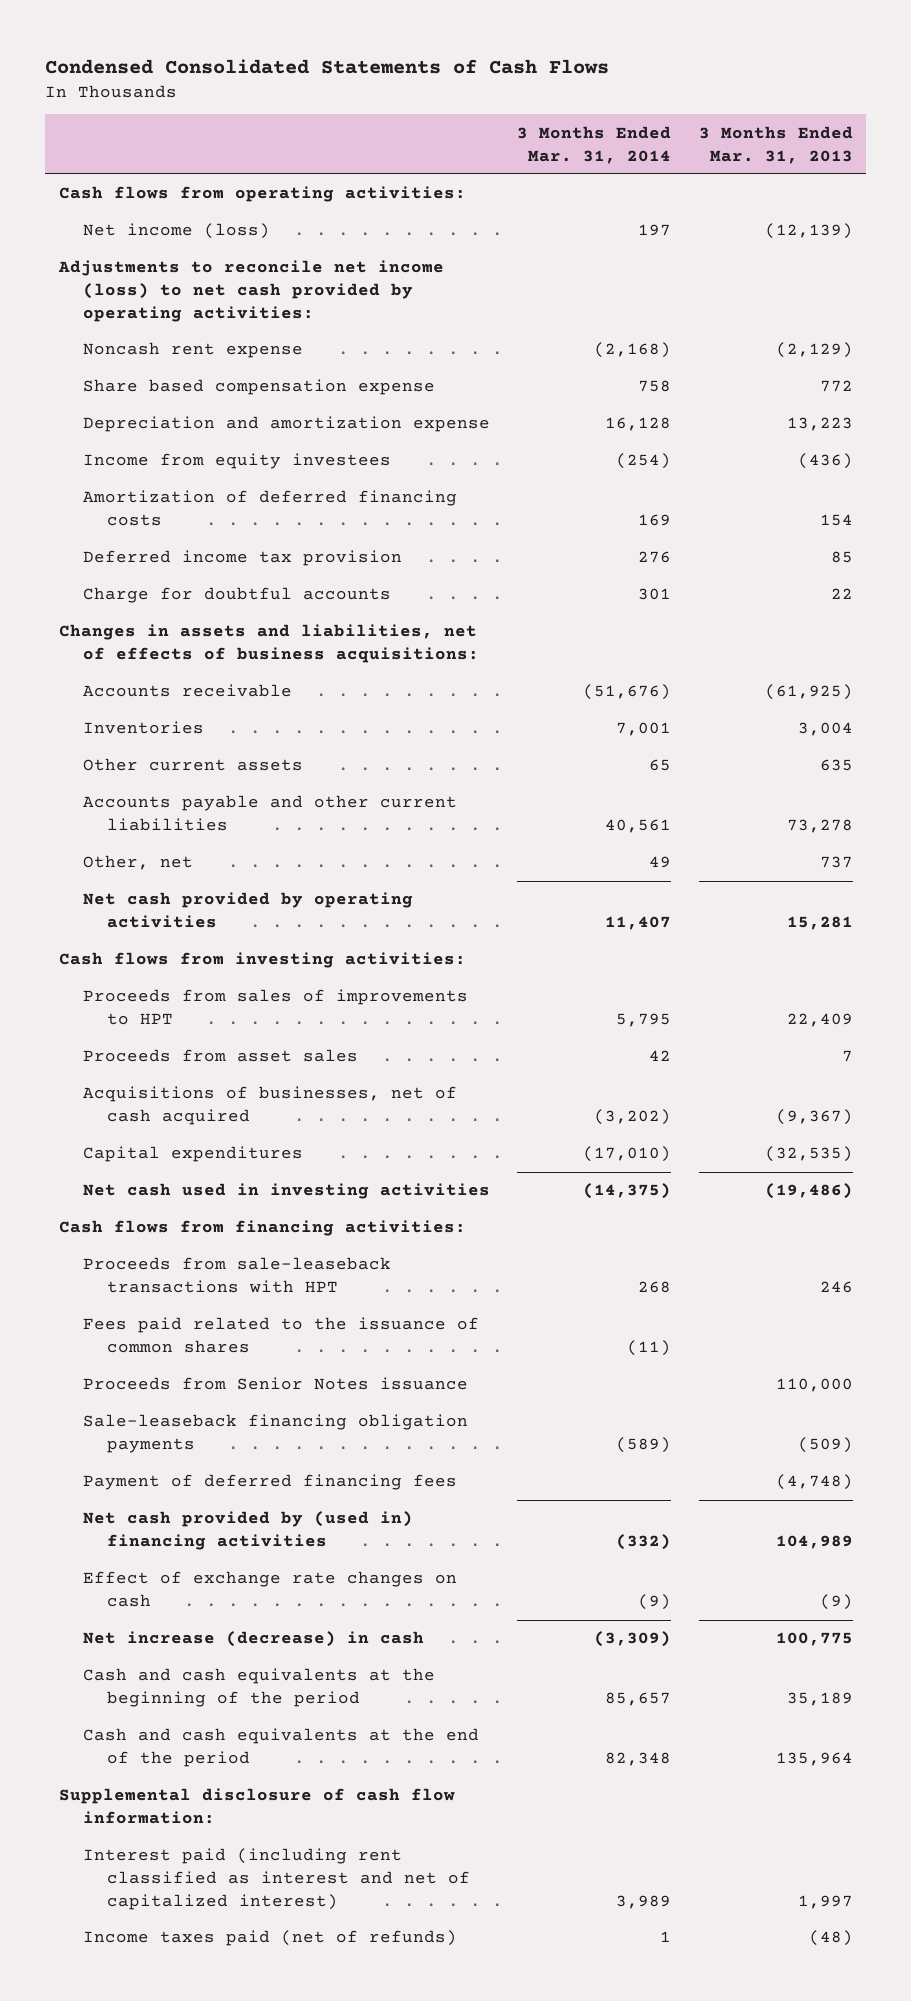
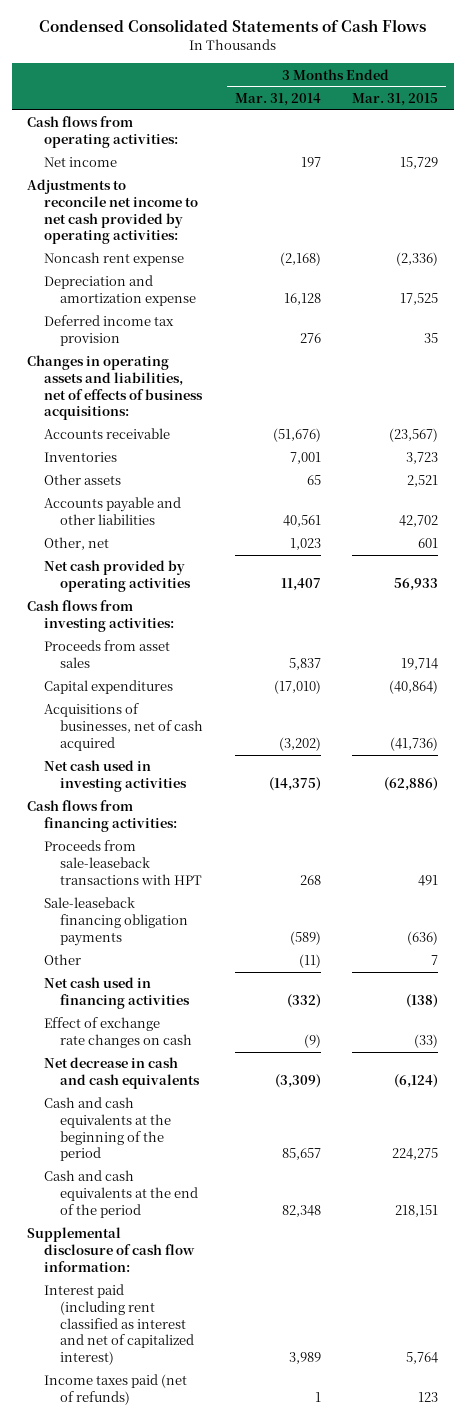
[698,125,853,164] 3 Months Ended Mar. 31, 2013 -> none
none -> [351,93,438,107] Mar. 31, 2015
[82,223,270,240] Net income (loss) -> [43,157,117,168] Net income
[57,260,444,323] Adjustments to reconcile net income (loss) to net cash provided by operating activities: -> [27,179,198,245] Adjustments to reconcile net income to net cash provided by operating activities:
[82,379,435,396] Share based compensation expense -> none
[82,453,391,470] Income from equity investees -> none
[82,490,457,527] Amortization of deferred financing costs -> none
[82,587,391,604] Charge for doubtful accounts -> none
[58,624,479,664] Changes in assets and liabilities, net of effects of business acquisitions: -> [27,355,203,421] Changes in operating assets and liabilities, net of effects of business acquisitions:
[82,758,303,772] Other current assets -> [43,474,121,486] Other assets
[82,795,457,832] Accounts payable and other current liabilities -> [43,497,181,526] Accounts payable and other liabilities
[649,856,672,869] 49 -> [289,538,321,551] 1,023
[82,989,468,1026] Proceeds from sales of improvements to HPT -> none
[649,1050,672,1062] 42 -> [288,658,321,671] 5,837
[82,1086,457,1126] Acquisitions of businesses, net of cash acquired -> [43,703,204,751] Acquisitions of businesses, net of cash acquired
[82,1317,479,1354] Fees paid related to the issuance of common shares -> none
[82,1377,468,1391] Proceeds from Senior Notes issuance -> none
[82,1474,457,1491] Payment of deferred financing fees -> none
none -> [43,954,81,966] Other
[82,1511,413,1551] Net cash provided by (used in) financing activities -> [43,977,191,1010] Net cash used in financing activities
[82,1631,424,1648] Net increase (decrease) in cash -> [43,1057,201,1090] Net decrease in cash and cash equivalents

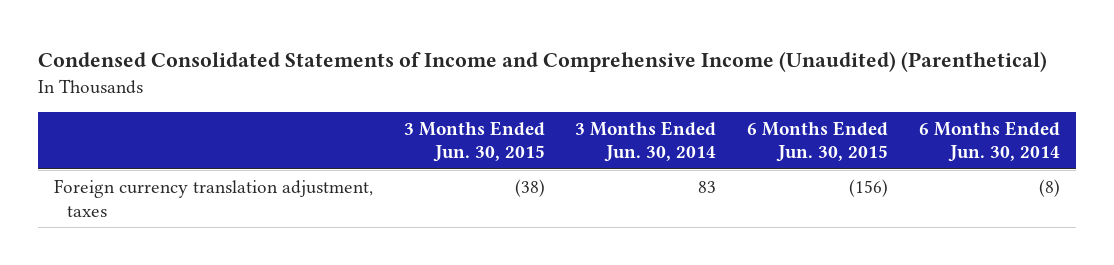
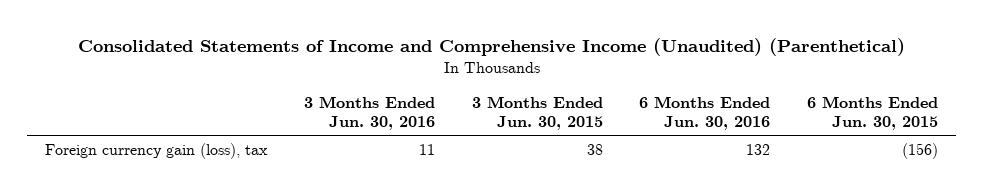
[38,51,1048,73] Condensed Consolidated Statements of Income and Comprehensive Income (Unaudited) (Parenthetical) -> [77,37,905,56] Consolidated Statements of Income and Comprehensive Income (Unaudited) (Parenthetical)
[575,120,717,163] 3 Months Ended Jun. 30, 2014 -> none
[919,120,1061,163] 6 Months Ended Jun. 30, 2014 -> none
none -> [303,96,435,131] 3 Months Ended Jun. 30, 2016
none -> [639,96,771,131] 6 Months Ended Jun. 30, 2016
[53,178,373,217] Foreign currency translation adjustment, taxes -> [45,143,269,160] Foreign currency gain (loss), tax
[514,178,545,197] (38) -> [586,144,603,156] 38

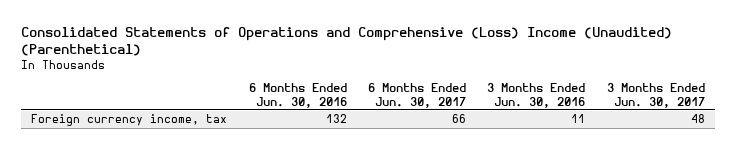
[77,37,905,56] Consolidated Statements of Income and Comprehensive Income (Unaudited) (Parenthetical) -> [20,27,672,57] Consolidated Statements of Operations and Comprehensive (Loss) Income (Unaudited) (Parenthetical)
[471,96,603,131] 3 Months Ended Jun. 30, 2015 -> none
[806,96,938,131] 6 Months Ended Jun. 30, 2015 -> none
none -> [367,83,466,108] 6 Months Ended Jun. 30, 2017
none -> [606,83,705,108] 3 Months Ended Jun. 30, 2017
[45,143,269,160] Foreign currency gain (loss), tax -> [31,114,228,127] Foreign currency income, tax

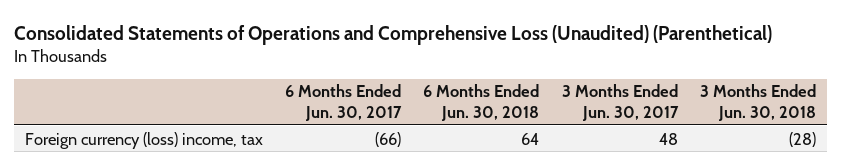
[20,27,672,57] Consolidated Statements of Operations and Comprehensive (Loss) Income (Unaudited) (Parenthetical) -> [13,24,772,45] Consolidated Statements of Operations and Comprehensive Loss (Unaudited) (Parenthetical)
[248,83,347,108] 6 Months Ended Jun. 30, 2016 -> none
[487,83,586,108] 3 Months Ended Jun. 30, 2016 -> none
none -> [423,84,540,122] 6 Months Ended Jun. 30, 2018
none -> [700,84,817,122] 3 Months Ended Jun. 30, 2018
[31,114,228,127] Foreign currency income, tax -> [24,131,263,149] Foreign currency (loss) income, tax
[451,114,466,124] 66 -> [375,131,402,147] (66)

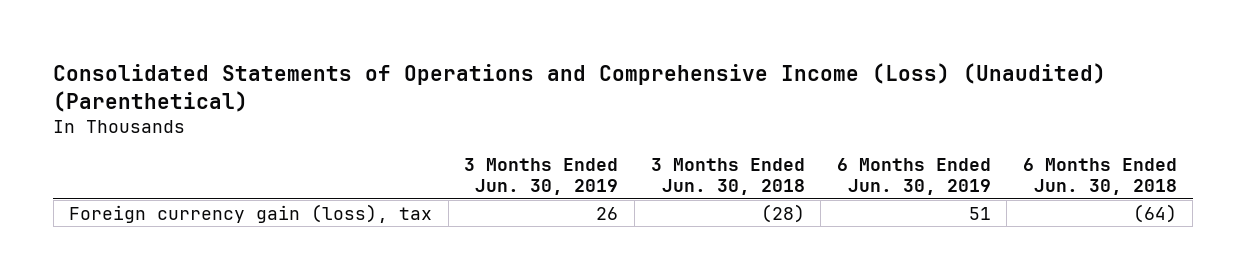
[13,24,772,45] Consolidated Statements of Operations and Comprehensive Loss (Unaudited) (Parenthetical) -> [53,63,1107,113] Consolidated Statements of Operations and Comprehensive Income (Loss) (Unaudited) (Parenthetical)
[285,84,403,122] 6 Months Ended Jun. 30, 2017 -> none
[561,84,679,122] 3 Months Ended Jun. 30, 2017 -> none
none -> [464,158,619,196] 3 Months Ended Jun. 30, 2019
none -> [836,158,991,196] 6 Months Ended Jun. 30, 2019
[24,131,263,149] Foreign currency (loss) income, tax -> [69,203,433,223] Foreign currency gain (loss), tax
[521,132,540,145] 64 -> [1132,203,1177,223] (64)

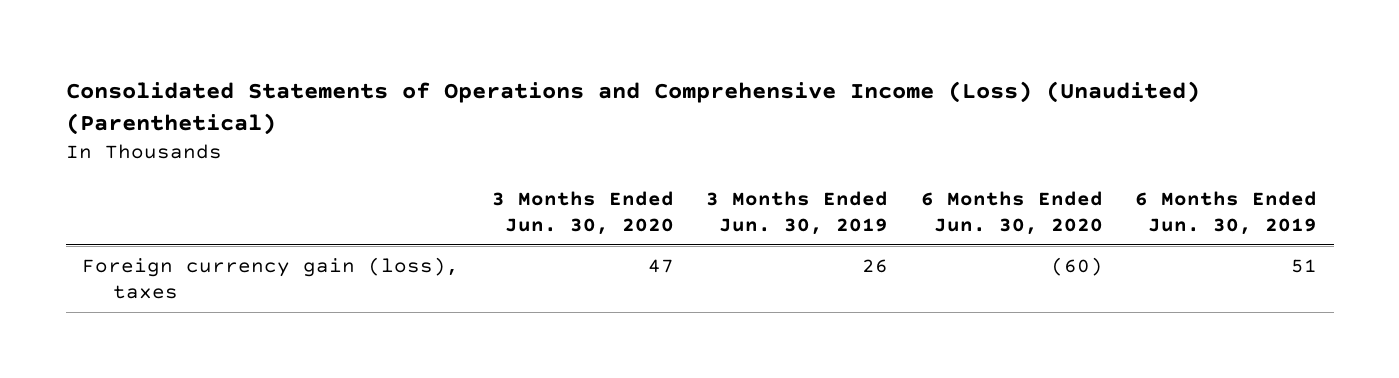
[650,158,805,196] 3 Months Ended Jun. 30, 2018 -> none
[1022,158,1177,196] 6 Months Ended Jun. 30, 2018 -> none
none -> [491,190,674,236] 3 Months Ended Jun. 30, 2020
none -> [920,190,1103,236] 6 Months Ended Jun. 30, 2020
[69,203,433,223] Foreign currency gain (loss), tax -> [81,256,459,300] Foreign currency gain (loss), taxes

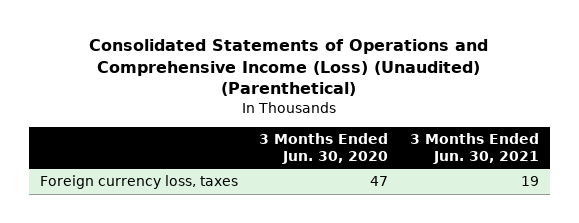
[706,190,889,236] 3 Months Ended Jun. 30, 2019 -> none
[920,190,1103,236] 6 Months Ended Jun. 30, 2020 -> none
[1135,190,1318,236] 6 Months Ended Jun. 30, 2019 -> none
none -> [409,133,539,165] 3 Months Ended Jun. 30, 2021
[81,256,459,300] Foreign currency gain (loss), taxes -> [39,175,238,190] Foreign currency loss, taxes

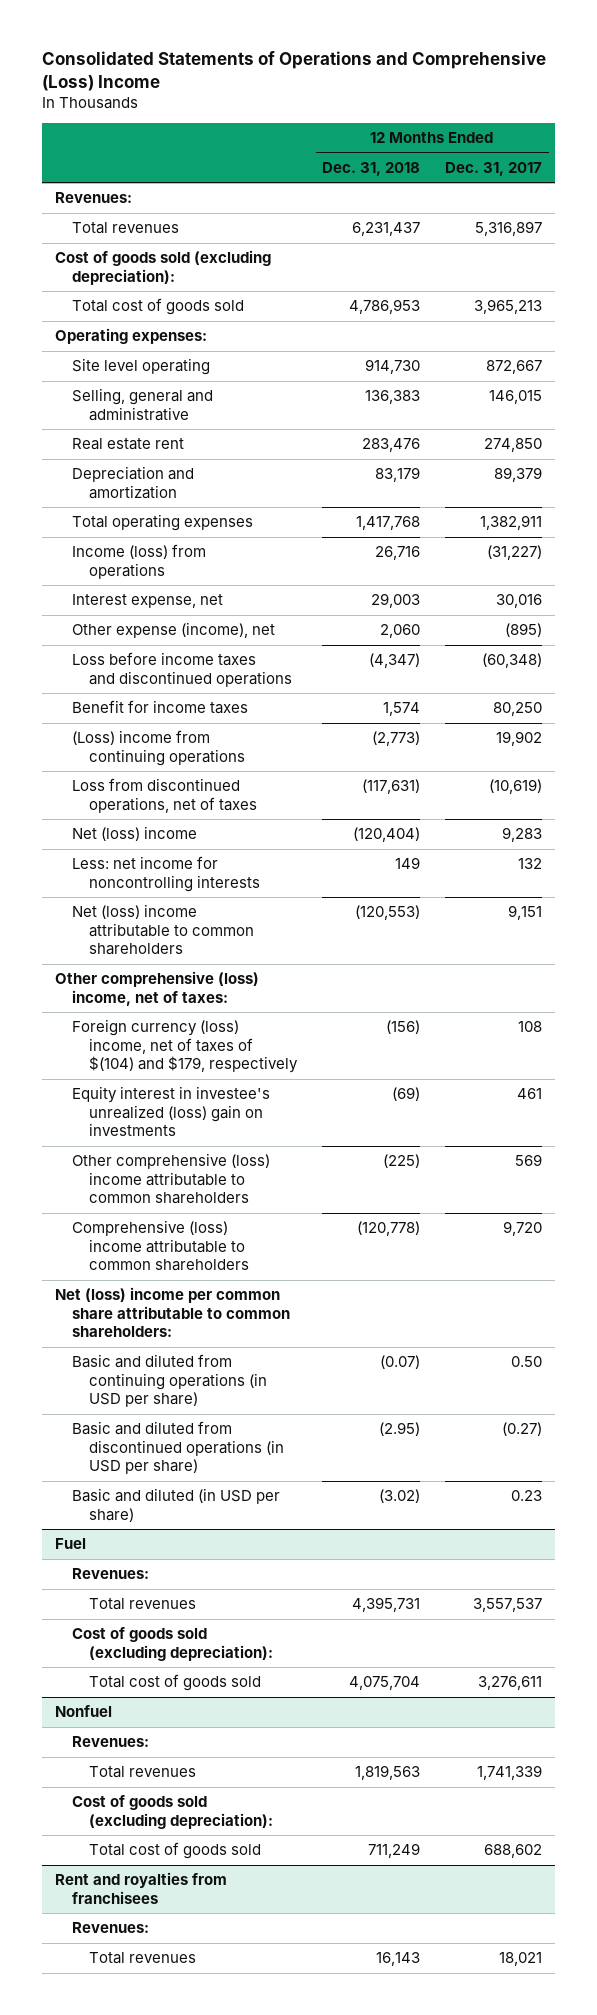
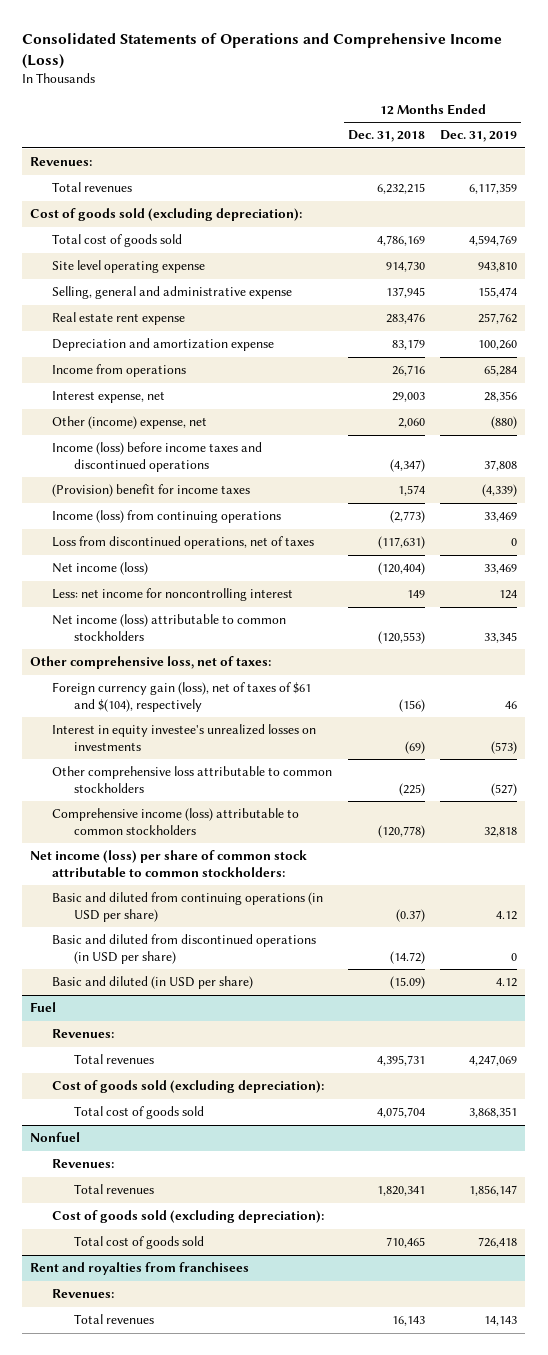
[42,51,547,92] Consolidated Statements of Operations and Comprehensive (Loss) Income -> [22,32,503,69] Consolidated Statements of Operations and Comprehensive Income (Loss)
[445,161,543,176] Dec. 31, 2017 -> none
none -> [440,130,518,143] Dec. 31, 2019
[351,222,420,237] 6,231,437 -> [376,183,425,195] 6,232,215
[55,328,208,345] Operating expenses: -> none
[71,514,253,532] Total operating expenses -> none
[348,299,420,315] 4,786,953 -> [376,235,425,247] 4,786,169
[71,358,210,376] Site level operating -> [51,260,205,274] Site level operating expense
[71,388,213,421] Selling, general and administrative -> [51,286,292,300] Selling, general and administrative expense
[364,390,420,405] 136,383 -> [385,287,425,299] 137,945
[71,438,184,451] Real estate rent -> [51,312,185,326] Real estate rent expense
[71,466,194,499] Depreciation and amortization -> [51,338,274,352] Depreciation and amortization expense
[71,544,206,579] Income (loss) from operations -> [51,364,186,378] Income from operations
[71,622,275,639] Other expense (income), net -> [51,416,207,430] Other (income) expense, net
[71,652,292,687] Loss before income taxes and discontinued operations -> [51,442,262,472] Income (loss) before income taxes and discontinued operations
[71,700,248,715] Benefit for income taxes -> [51,484,250,498] (Provision) benefit for income taxes
[71,730,245,766] (Loss) income from continuing operations -> [51,510,281,524] Income (loss) from continuing operations
[71,826,197,842] Net (loss) income -> [51,562,148,576] Net income (loss)
[71,856,260,892] Less: net income for noncontrolling interests -> [51,588,293,602] Less: net income for noncontrolling interest
[71,904,254,956] Net (loss) income attributable to common shareholders -> [51,614,286,641] Net income (loss) attributable to common stockholders
[55,971,260,1006] Other comprehensive (loss) income, net of taxes: -> [30,656,272,670] Other comprehensive loss, net of taxes:
[71,1019,298,1074] Foreign currency (loss) income, net of taxes of $(104) and $179, respectively -> [51,682,311,712] Foreign currency gain (loss), net of taxes of $61 and $(104), respectively
[71,1086,270,1137] Equity interest in investee's unrealized (loss) gain on investments -> [51,724,316,751] Interest in equity investee's unrealized losses on investments
[71,1153,270,1205] Other comprehensive (loss) income attributable to common shareholders -> [51,766,332,793] Other comprehensive loss attributable to common stockholders
[71,1220,249,1272] Comprehensive (loss) income attributable to common shareholders -> [51,808,299,835] Comprehensive income (loss) attributable to common stockholders
[55,1287,290,1338] Net (loss) income per common share attributable to common shareholders: -> [30,850,308,878] Net income (loss) per share of common stock attributable to common stockholders:
[379,1355,420,1370] (0.07) -> [395,908,425,922] (0.37)
[378,1422,420,1437] (2.95) -> [389,950,425,964] (14.72)
[378,1489,420,1504] (3.02) -> [389,976,425,990] (15.09)
[354,1765,420,1781] 1,819,563 -> [376,1186,425,1197] 1,820,341
[367,1843,420,1859] 711,249 -> [385,1237,425,1249] 710,465

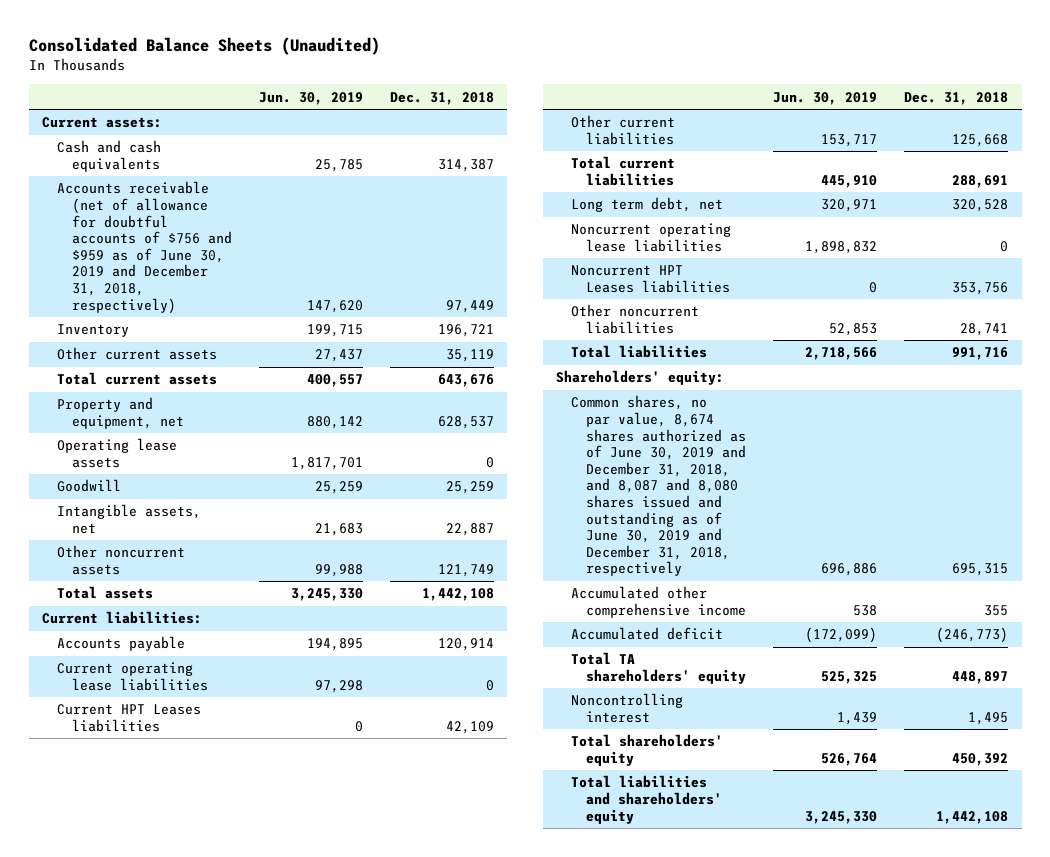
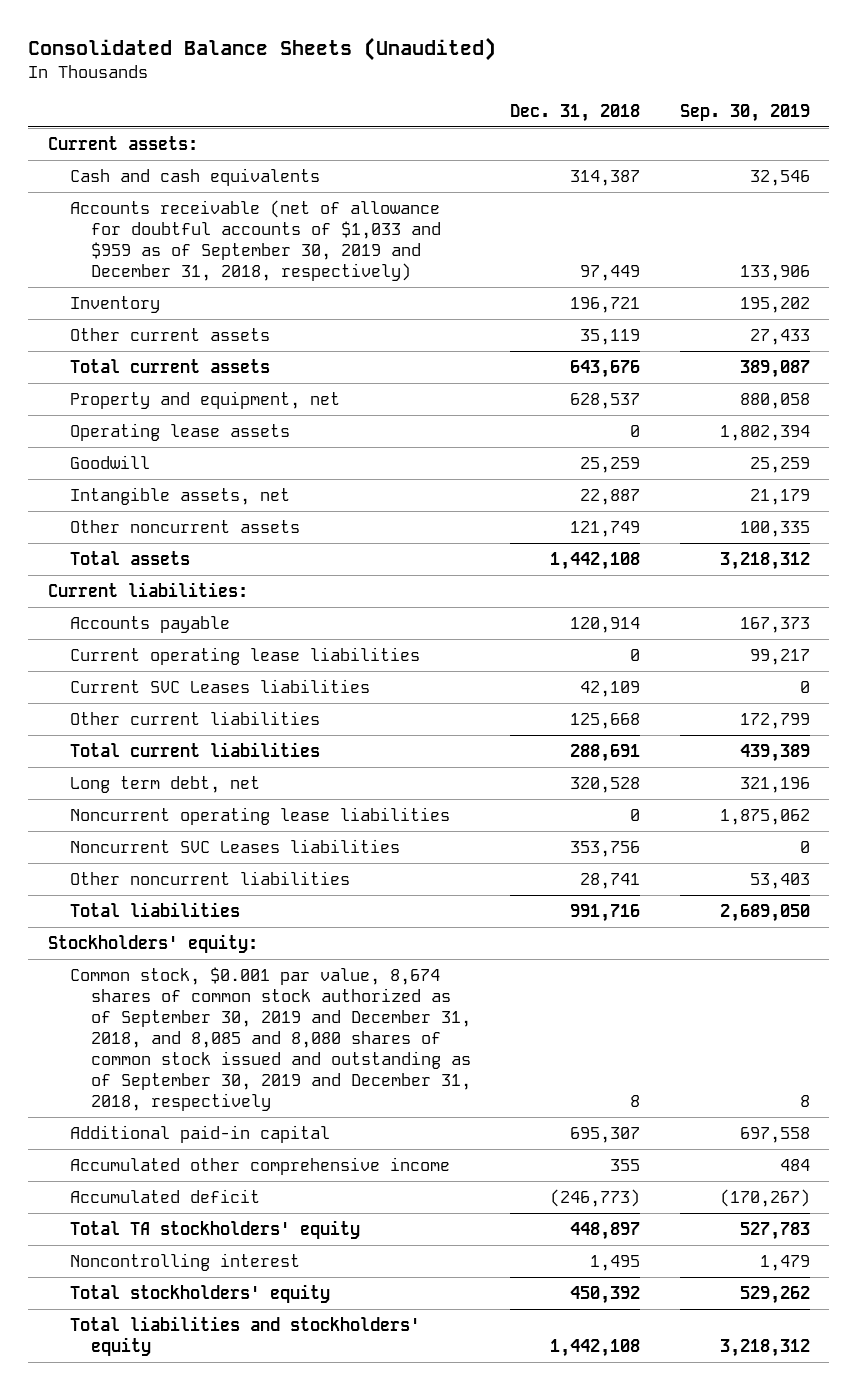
[259,91,364,105] Jun. 30, 2019 -> none
none -> [679,104,810,123] Sep. 30, 2019
[57,181,233,314] Accounts receivable (net of allowance for doubtful accounts of $756 and $959 as of June 30, 2019 and December 31, 2018, respectively) -> [69,199,441,281] Accounts receivable (net of allowance for doubtful accounts of $1,033 and $959 as of September 30, 2019 and December 31, 2018, respectively)
[57,704,202,733] Current HPT Leases liabilities -> [69,678,370,693] Current SVC Leases liabilities
[571,265,731,294] Noncurrent HPT Leases liabilities -> [69,838,400,853] Noncurrent SVC Leases liabilities
[556,370,725,386] Shareholders' equity: -> [48,933,259,953] Stockholders' equity:
[571,395,747,577] Common shares, no par value, 8,674 shares authorized as of June 30, 2019 and December 31, 2018, and 8,087 and 8,080 shares issued and outstanding as of June 30, 2019 and December 31, 2018, respectively -> [69,966,471,1111] Common stock, $0.001 par value, 8,674 shares of common stock authorized as of September 30, 2019 and December 31, 2018, and 8,085 and 8,080 shares of common stock issued and outstanding as of September 30, 2019 and December 31, 2018, respectively
[952,563,1009,577] 695,315 -> [630,1094,641,1107] 8
none -> [69,1124,330,1143] Additional paid-in capital
[571,652,747,685] Total TA shareholders' equity -> [69,1219,360,1239] Total TA stockholders' equity
[571,734,724,767] Total shareholders' equity -> [69,1283,330,1303] Total stockholders' equity
[571,775,723,824] Total liabilities and shareholders' equity -> [69,1315,420,1356] Total liabilities and stockholders' equity

